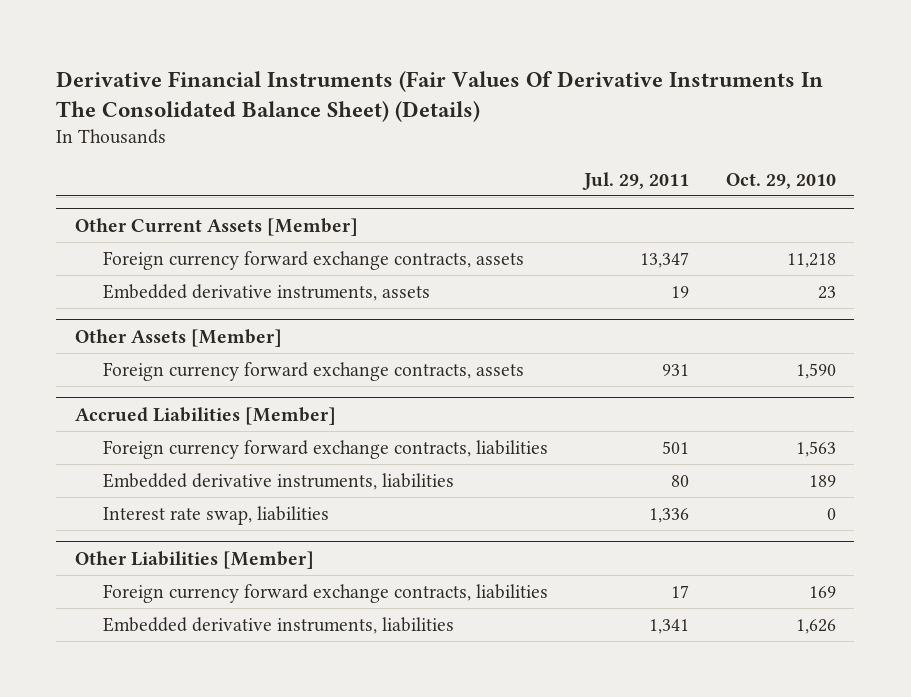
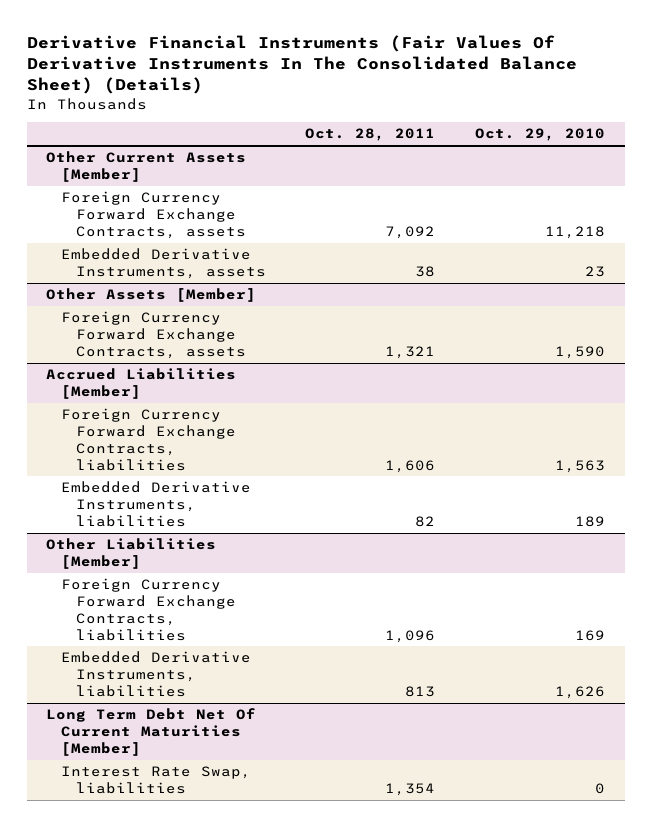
[582,171,690,190] Jul. 29, 2011 -> none
none -> [305,128,436,142] Oct. 28, 2011
[102,250,524,270] Foreign currency forward exchange contracts, assets -> [61,191,247,239] Foreign Currency Forward Exchange Contracts, assets
[102,283,430,301] Embedded derivative instruments, assets -> [61,248,267,280] Embedded Derivative Instruments, assets
[102,361,524,381] Foreign currency forward exchange contracts, assets -> [61,311,247,359] Foreign Currency Forward Exchange Contracts, assets
[102,505,329,525] Interest rate swap, liabilities -> none
[102,439,548,459] Foreign currency forward exchange contracts, liabilities -> [61,408,237,471] Foreign Currency Forward Exchange Contracts, liabilities
[102,472,454,490] Embedded derivative instruments, liabilities -> [61,481,252,527] Embedded Derivative Instruments, liabilities
[102,583,548,603] Foreign currency forward exchange contracts, liabilities -> [61,578,237,641] Foreign Currency Forward Exchange Contracts, liabilities
[102,616,454,634] Embedded derivative instruments, liabilities -> [61,651,252,697] Embedded Derivative Instruments, liabilities
none -> [46,708,257,756] Long Term Debt Net Of Current Maturities [Member]
none -> [61,766,252,795] Interest Rate Swap, liabilities

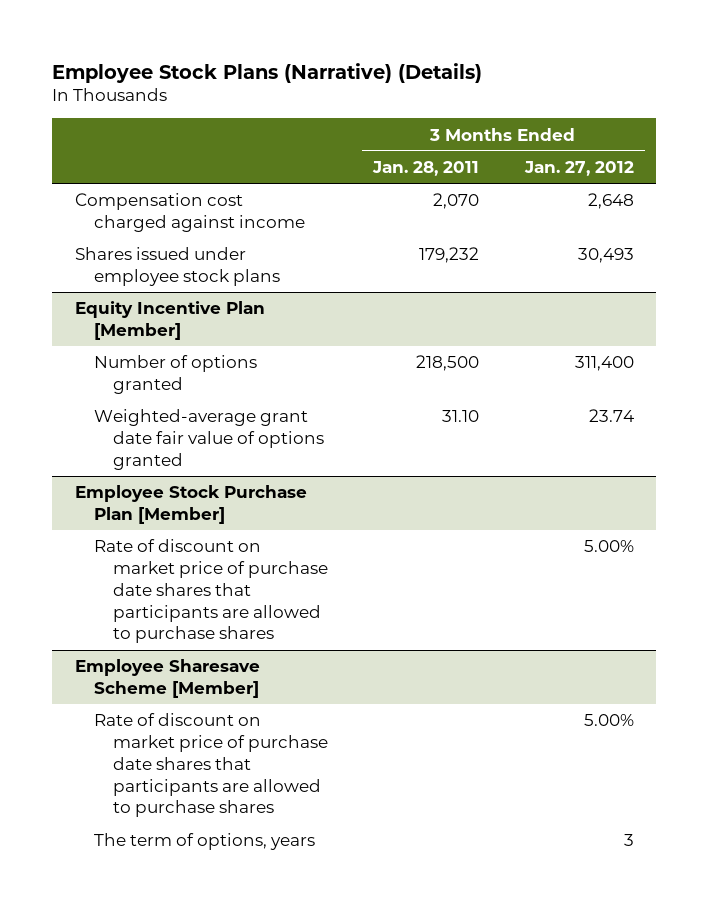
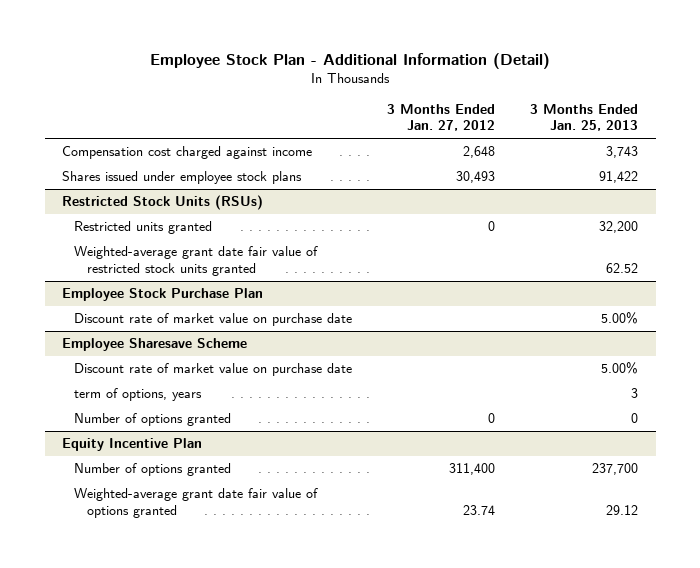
[52,62,483,83] Employee Stock Plans (Narrative) (Details) -> [150,53,551,70] Employee Stock Plan - Additional Information (Detail)
[372,161,480,177] Jan. 28, 2011 -> none
none -> [530,103,639,132] 3 Months Ended Jan. 25, 2013
none -> [62,195,264,211] Restricted Stock Units (RSUs)
none -> [74,221,213,235] Restricted units granted
none -> [74,246,319,276] Weighted-average grant date fair value of restricted stock units granted
none -> [62,288,264,302] Employee Stock Purchase Plan
none -> [74,313,353,327] Discount rate of market value on purchase date
none -> [62,338,248,352] Employee Sharesave Scheme
none -> [74,363,353,377] Discount rate of market value on purchase date
none -> [74,388,203,402] term of options, years
none -> [74,413,232,427] Number of options granted
[75,301,266,340] Equity Incentive Plan [Member] -> [62,438,203,452] Equity Incentive Plan
[75,485,308,524] Employee Stock Purchase Plan [Member] -> none
[93,539,328,644] Rate of discount on market price of purchase date shares that participants are allowed to purchase shares -> none
[75,659,261,698] Employee Sharesave Scheme [Member] -> none
[93,713,328,818] Rate of discount on market price of purchase date shares that participants are allowed to purchase shares -> none
[93,833,315,851] The term of options, years -> none

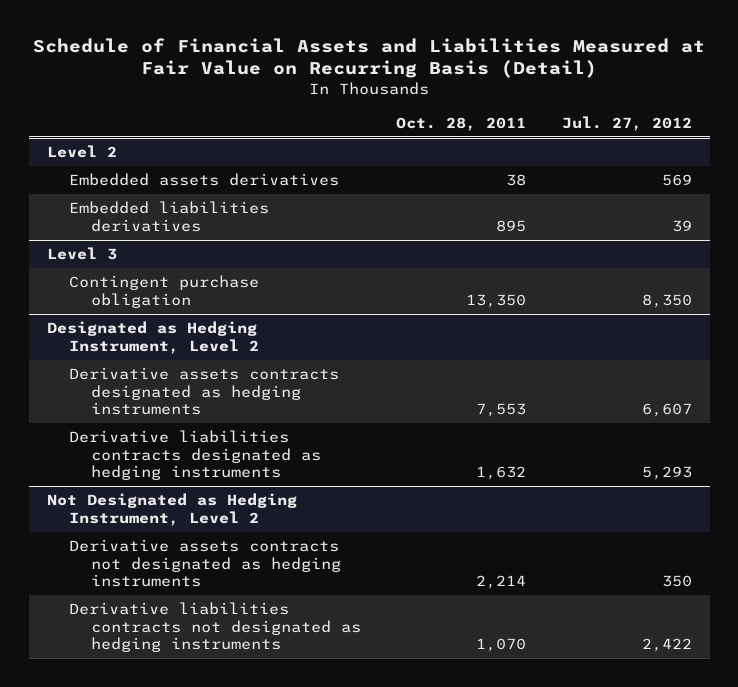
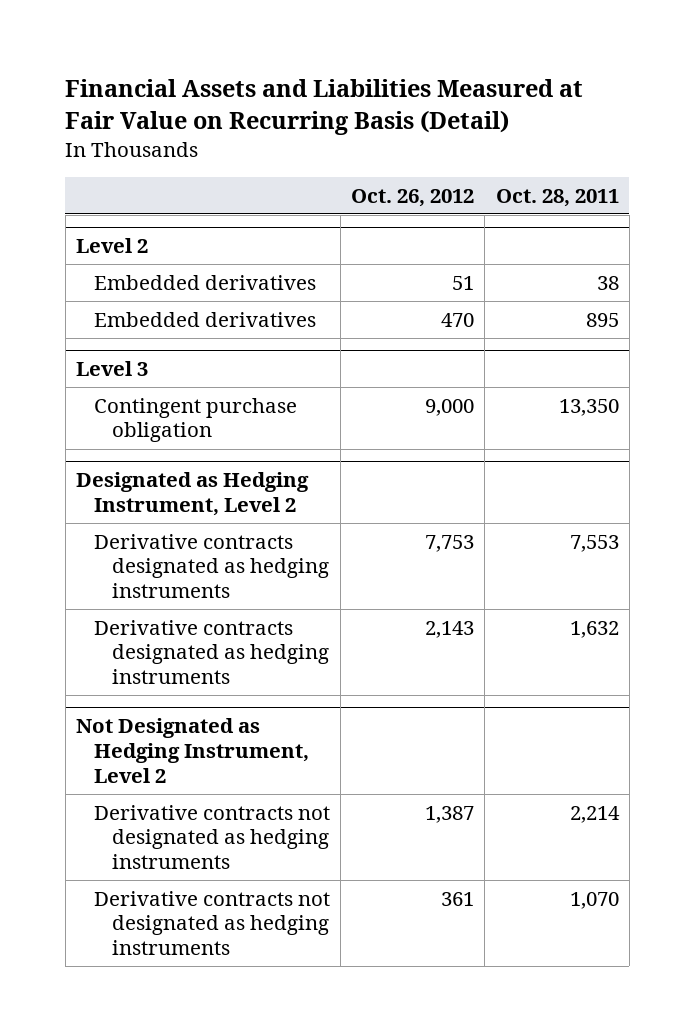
[33,37,706,79] Schedule of Financial Assets and Liabilities Measured at Fair Value on Recurring Basis (Detail) -> [65,79,584,135] Financial Assets and Liabilities Measured at Fair Value on Recurring Basis (Detail)
[561,115,692,131] Jul. 27, 2012 -> none
none -> [351,188,475,207] Oct. 26, 2012
[68,173,339,187] Embedded assets derivatives -> [93,274,316,290] Embedded derivatives
[68,201,269,232] Embedded liabilities derivatives -> [93,311,316,327] Embedded derivatives
[68,367,339,416] Derivative assets contracts designated as hedging instruments -> [93,533,329,599] Derivative contracts designated as hedging instruments
[68,430,321,481] Derivative liabilities contracts designated as hedging instruments -> [93,619,329,685] Derivative contracts designated as hedging instruments
[68,539,341,588] Derivative assets contracts not designated as hedging instruments -> [93,804,330,870] Derivative contracts not designated as hedging instruments
[68,602,361,653] Derivative liabilities contracts not designated as hedging instruments -> [93,890,330,956] Derivative contracts not designated as hedging instruments

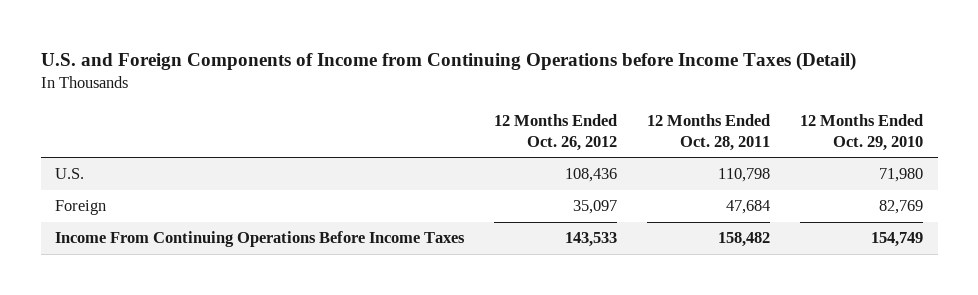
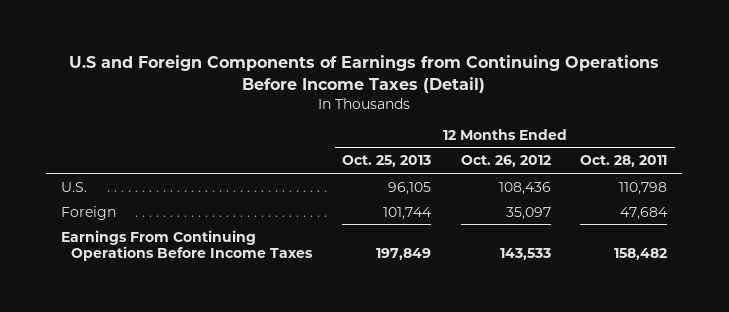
[40,52,856,72] U.S. and Foreign Components of Income from Continuing Operations before Income Taxes (Detail) -> [69,55,660,93] U.S and Foreign Components of Earnings from Continuing Operations Before Income Taxes (Detail)
[800,114,924,151] 12 Months Ended Oct. 29, 2010 -> none
none -> [342,155,432,168] Oct. 25, 2013
[55,231,466,248] Income From Continuing Operations Before Income Taxes -> [61,229,314,262] Earnings From Continuing Operations Before Income Taxes

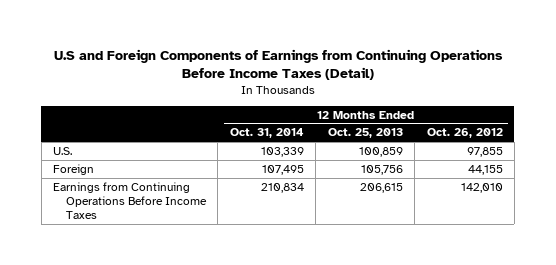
[580,155,668,168] Oct. 28, 2011 -> none
none -> [229,128,304,139] Oct. 31, 2014
[388,181,432,195] 96,105 -> [358,146,403,157] 100,859
[498,181,551,195] 108,436 -> [466,146,503,157] 97,855
[383,206,433,220] 101,744 -> [360,164,403,175] 105,756
[505,206,551,220] 35,097 -> [467,164,503,175] 44,155
[61,229,314,262] Earnings From Continuing Operations Before Income Taxes -> [53,181,207,219] Earnings from Continuing Operations Before Income Taxes
[376,248,432,261] 197,849 -> [359,182,403,193] 206,615
[499,248,551,261] 143,533 -> [460,182,503,193] 142,010

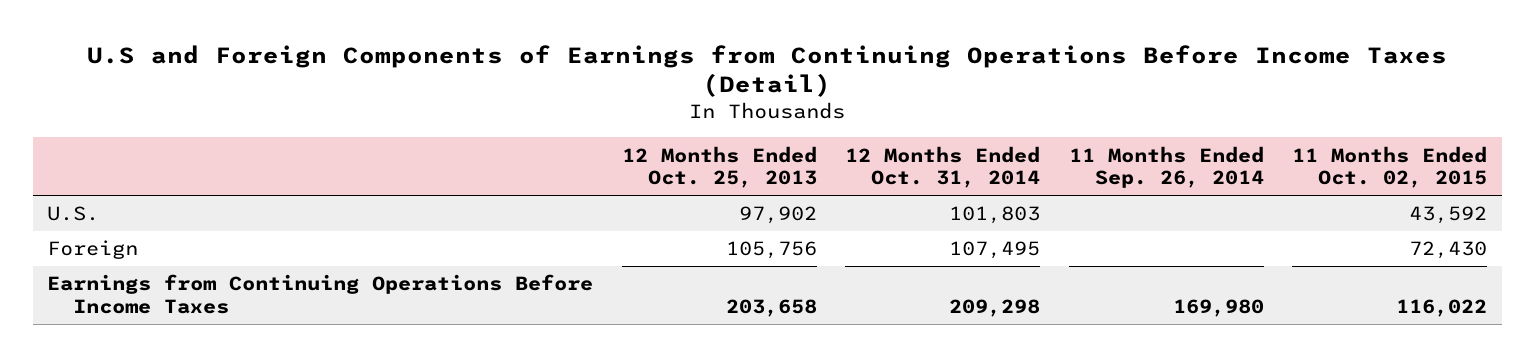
[426,128,503,139] Oct. 26, 2012 -> none
none -> [1068,145,1264,189] 11 Months Ended Sep. 26, 2014
none -> [1292,145,1488,189] 11 Months Ended Oct. 02, 2015
[260,146,304,157] 103,339 -> [949,206,1041,225] 101,803
[358,146,403,157] 100,859 -> [738,206,817,225] 97,902
[260,182,304,193] 210,834 -> [949,298,1041,317] 209,298
[359,182,403,193] 206,615 -> [725,298,817,317] 203,658

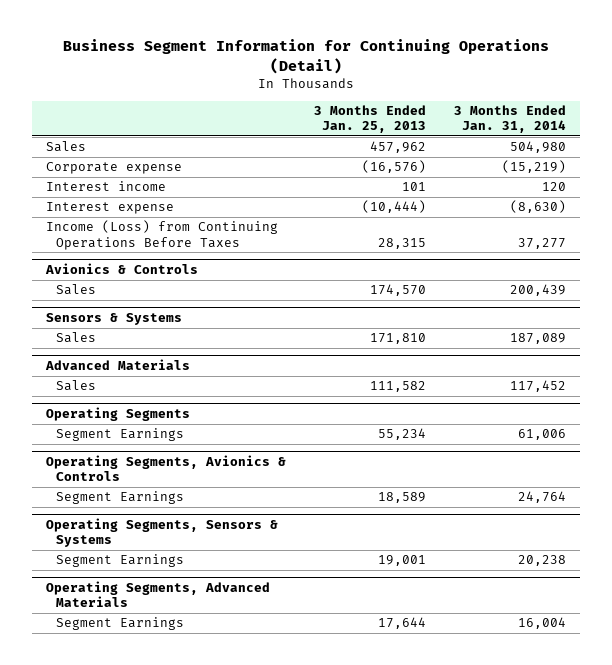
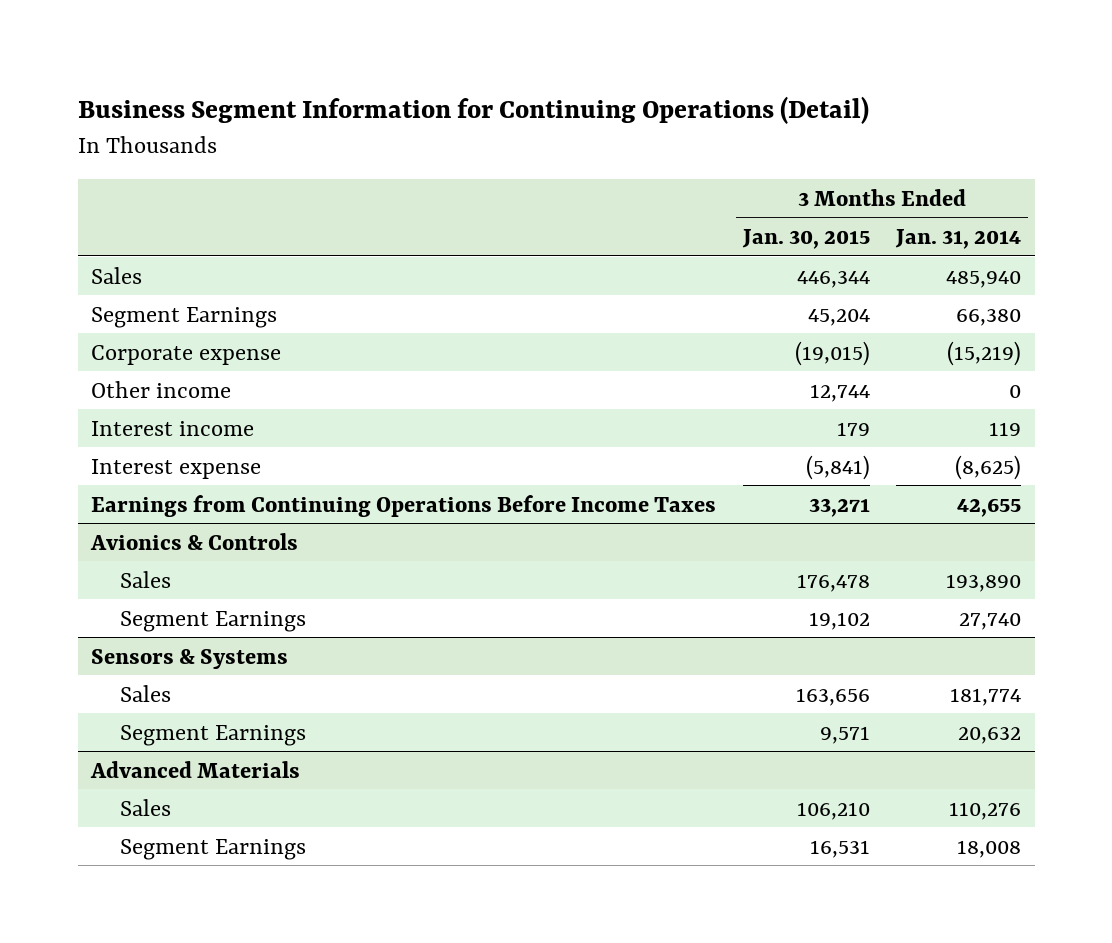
[313,105,426,134] 3 Months Ended Jan. 25, 2013 -> none
none -> [741,229,870,250] Jan. 30, 2015
[510,141,567,154] 504,980 -> [946,270,1022,288] 485,940
none -> [91,306,278,328] Segment Earnings
none -> [91,380,232,398] Other income
[542,182,567,192] 120 -> [989,421,1022,436] 119
[510,200,567,214] (8,630) -> [955,454,1022,480] (8,625)
[45,220,278,250] Income (Loss) from Continuing Operations Before Taxes -> [91,494,717,517] Earnings from Continuing Operations Before Income Taxes
[518,237,567,249] 37,277 -> [957,497,1022,517] 42,655
[510,284,567,297] 200,439 -> [946,573,1022,592] 193,890
none -> [119,610,306,632] Segment Earnings
[510,333,567,345] 187,089 -> [950,687,1022,706] 181,774
none -> [119,724,306,746] Segment Earnings
[45,407,190,422] Operating Segments -> none
[45,455,286,482] Operating Segments, Avionics & Controls -> none
[56,491,185,505] Segment Earnings -> none
[45,518,278,548] Operating Segments, Sensors & Systems -> none
[56,554,185,568] Segment Earnings -> none
[45,581,270,608] Operating Segments, Advanced Materials -> none
[56,617,185,631] Segment Earnings -> none
[510,380,567,393] 117,452 -> [949,801,1022,820] 110,276
[518,429,567,441] 61,006 -> [957,839,1022,858] 18,008

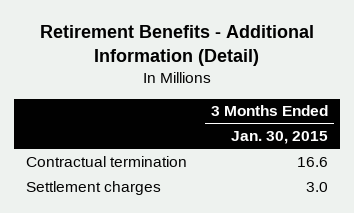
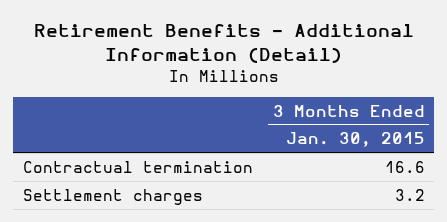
[306,181,329,192] 3.0 -> [394,188,425,201] 3.2

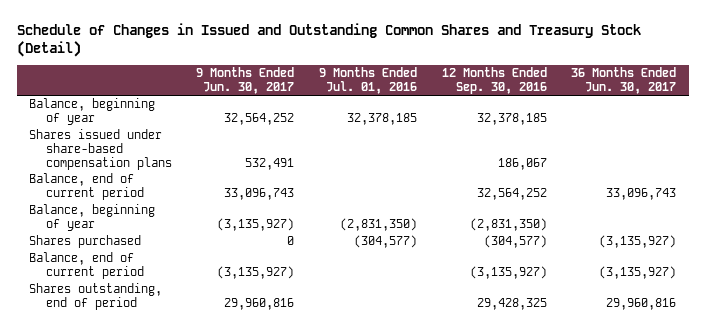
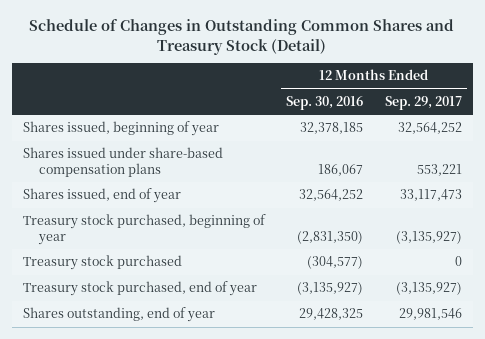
[17,23,642,58] Schedule of Changes in Issued and Outstanding Common Shares and Treasury Stock (Detail) -> [29,19,455,55] Schedule of Changes in Outstanding Common Shares and Treasury Stock (Detail)
[196,67,295,94] 9 Months Ended Jun. 30, 2017 -> none
[318,67,417,94] 9 Months Ended Jul. 01, 2016 -> none
[571,67,677,94] 36 Months Ended Jun. 30, 2017 -> none
none -> [384,95,462,110] Sep. 29, 2017
[29,98,156,126] Balance, beginning of year -> [22,121,219,137] Shares issued, beginning of year
[29,173,144,201] Balance, end of current period -> [22,188,181,204] Shares issued, end of year
[29,204,156,232] Balance, beginning of year -> [22,214,266,246] Treasury stock purchased, beginning of year
[29,235,142,249] Shares purchased -> [22,255,182,271] Treasury stock purchased
[29,252,144,280] Balance, end of current period -> [22,281,257,297] Treasury stock purchased, end of year
[29,283,163,311] Shares outstanding, end of period -> [22,307,215,323] Shares outstanding, end of year

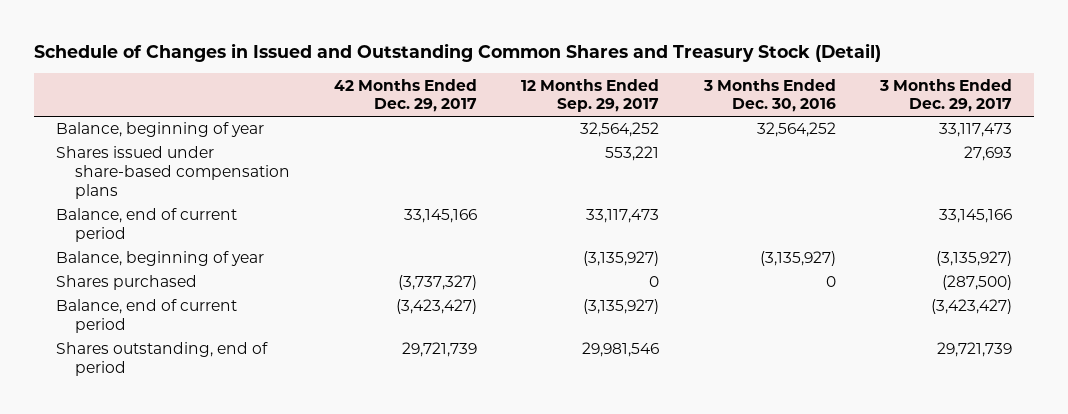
[29,19,455,55] Schedule of Changes in Outstanding Common Shares and Treasury Stock (Detail) -> [34,42,882,62] Schedule of Changes in Issued and Outstanding Common Shares and Treasury Stock (Detail)
[286,95,364,110] Sep. 30, 2016 -> none
none -> [333,78,477,113] 42 Months Ended Dec. 29, 2017
none -> [702,78,836,113] 3 Months Ended Dec. 30, 2016
none -> [878,78,1012,113] 3 Months Ended Dec. 29, 2017
[22,121,219,137] Shares issued, beginning of year -> [56,122,265,138] Balance, beginning of year
[22,188,181,204] Shares issued, end of year -> [56,208,238,243] Balance, end of current period
[22,214,266,246] Treasury stock purchased, beginning of year -> [56,251,265,267] Balance, beginning of year
[22,255,182,271] Treasury stock purchased -> [56,275,198,291] Shares purchased
[22,281,257,297] Treasury stock purchased, end of year -> [56,299,238,334] Balance, end of current period
[22,307,215,323] Shares outstanding, end of year -> [56,342,269,377] Shares outstanding, end of period

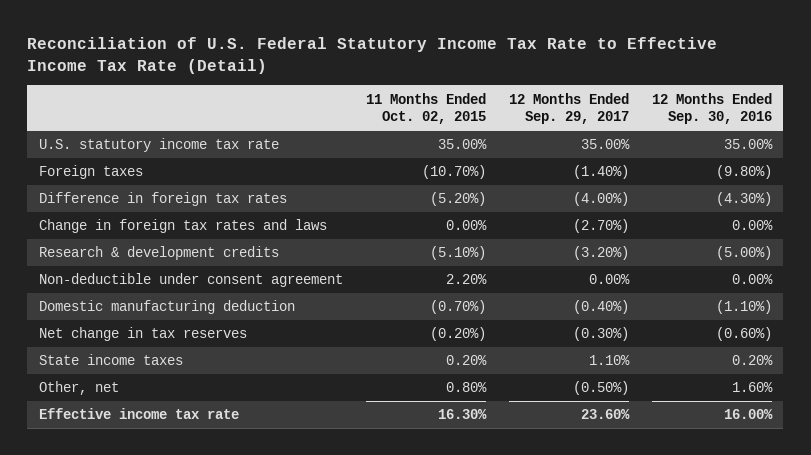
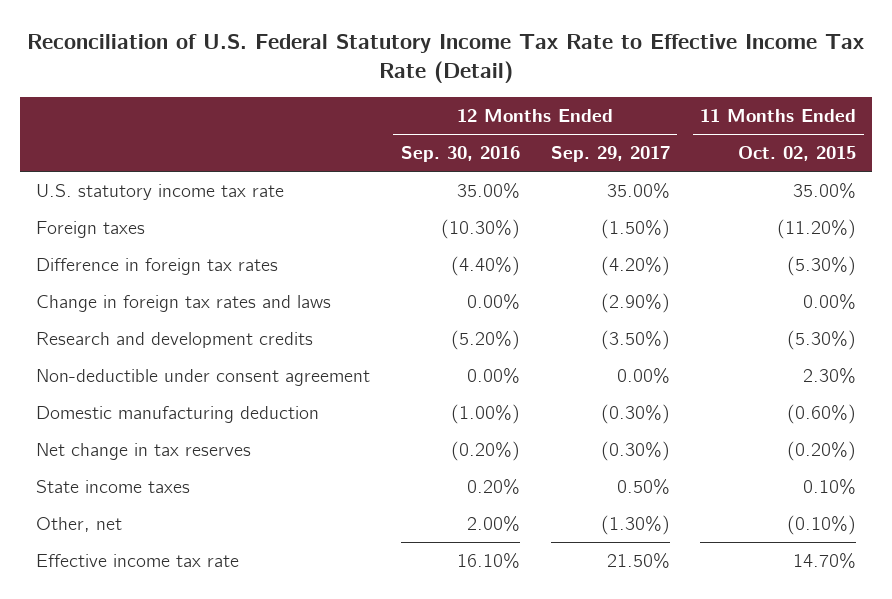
[421,165,486,180] (10.70%) -> [777,219,857,240] (11.20%)
[572,165,629,180] (1.40%) -> [600,219,670,240] (1.50%)
[715,165,772,180] (9.80%) -> [440,219,520,240] (10.30%)
[429,192,486,207] (5.20%) -> [787,256,857,277] (5.30%)
[572,192,629,207] (4.00%) -> [600,256,670,277] (4.20%)
[715,192,772,207] (4.30%) -> [450,256,520,277] (4.40%)
[572,219,629,234] (2.70%) -> [600,293,670,314] (2.90%)
[38,246,279,261] Research & development credits -> [35,332,313,349] Research and development credits
[429,246,486,261] (5.10%) -> [787,330,857,351] (5.30%)
[572,246,629,261] (3.20%) -> [600,330,670,351] (3.50%)
[715,246,772,261] (5.00%) -> [450,330,520,351] (5.20%)
[445,274,487,285] 2.20% -> [803,368,857,385] 2.30%
[429,300,486,315] (0.70%) -> [787,404,857,425] (0.60%)
[572,300,629,315] (0.40%) -> [600,404,670,425] (0.30%)
[715,300,772,315] (1.10%) -> [450,404,520,425] (1.00%)
[715,327,772,342] (0.60%) -> [450,441,520,462] (0.20%)
[445,355,487,366] 0.20% -> [803,479,857,496] 0.10%
[588,355,630,366] 1.10% -> [616,479,670,496] 0.50%
[445,382,487,393] 0.80% -> [787,515,857,536] (0.10%)
[572,381,629,396] (0.50%) -> [600,515,670,536] (1.30%)
[731,382,773,393] 1.60% -> [466,516,520,533] 2.00%
[437,409,487,420] 16.30% -> [793,553,857,570] 14.70%
[580,409,630,420] 23.60% -> [606,553,670,570] 21.50%
[723,409,773,420] 16.00% -> [456,553,520,570] 16.10%

